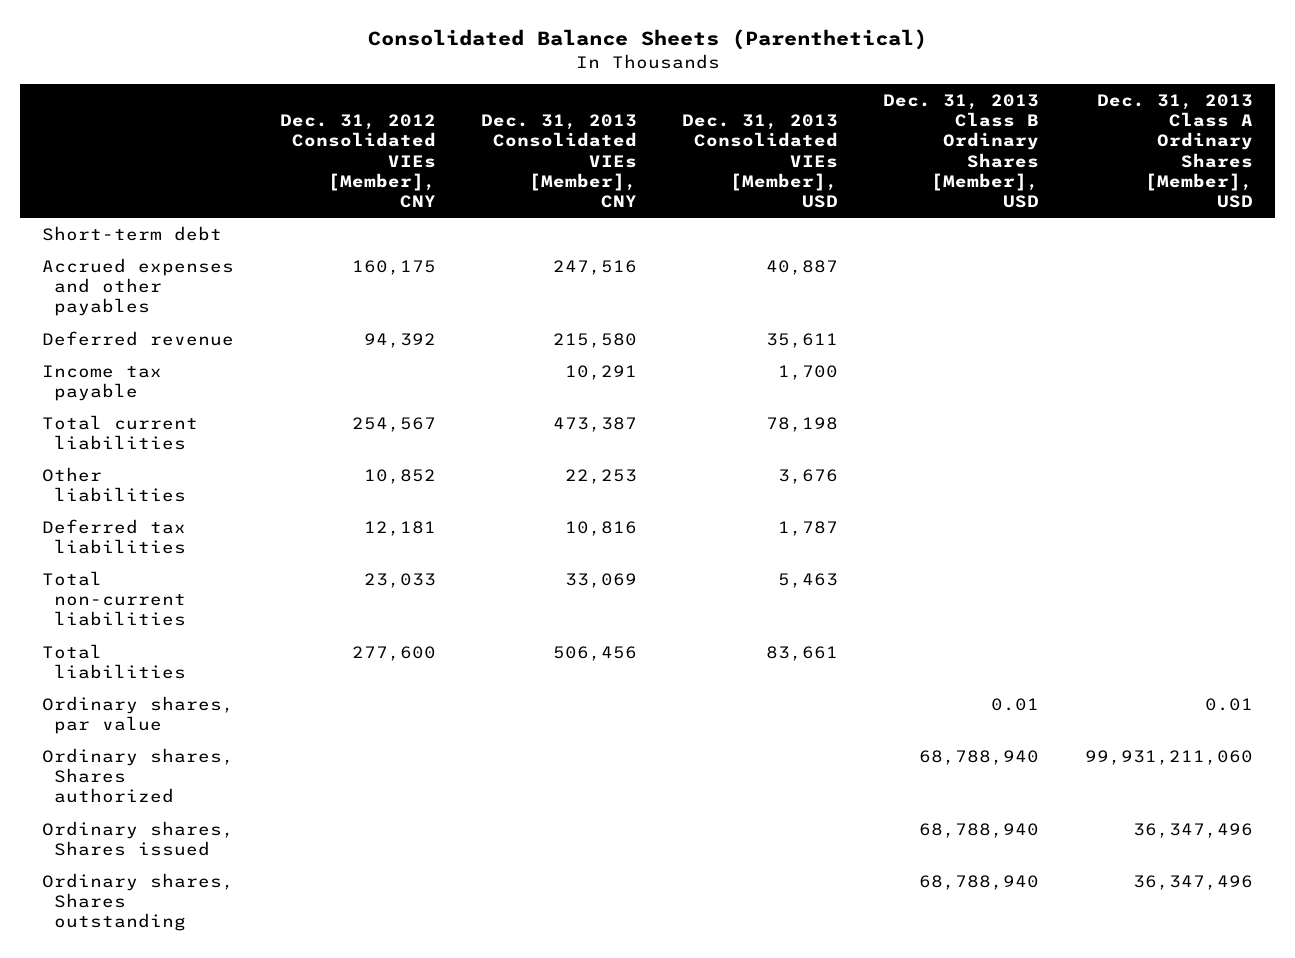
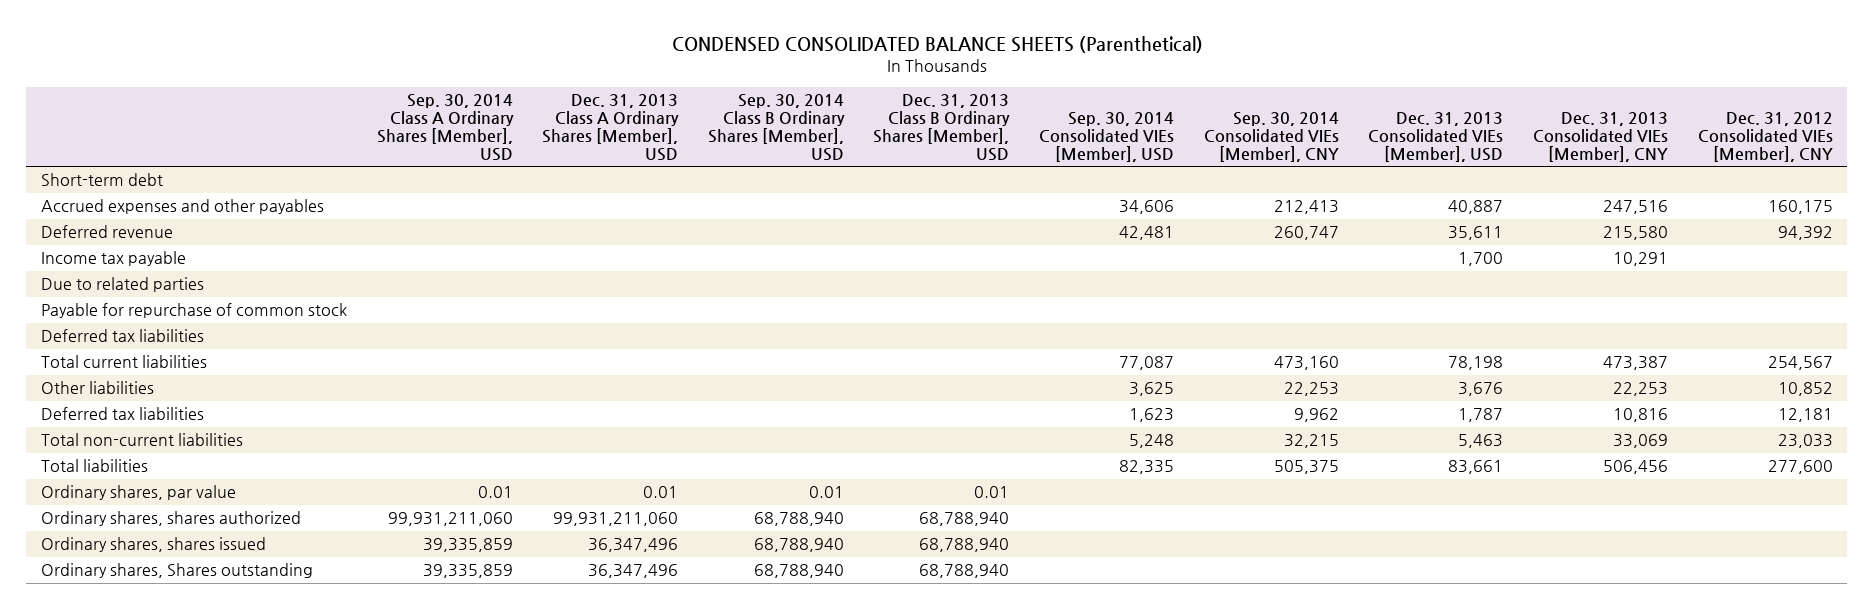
[367,29,927,51] Consolidated Balance Sheets (Parenthetical) -> [671,36,1203,54] CONDENSED CONSOLIDATED BALANCE SHEETS (Parenthetical)
none -> [376,94,514,161] Sep. 30, 2014 Class A Ordinary Shares [Member], USD
none -> [707,94,845,161] Sep. 30, 2014 Class B Ordinary Shares [Member], USD
none -> [1039,111,1175,162] Sep. 30, 2014 Consolidated VIEs [Member], USD
none -> [1203,111,1339,162] Sep. 30, 2014 Consolidated VIEs [Member], CNY
none -> [40,277,204,293] Due to related parties
none -> [40,303,347,319] Payable for repurchase of common stock
none -> [40,329,204,343] Deferred tax liabilities
[42,747,235,804] Ordinary shares, Shares authorized -> [40,511,301,527] Ordinary shares, shares authorized
[42,820,235,857] Ordinary shares, Shares issued -> [40,537,266,553] Ordinary shares, shares issued

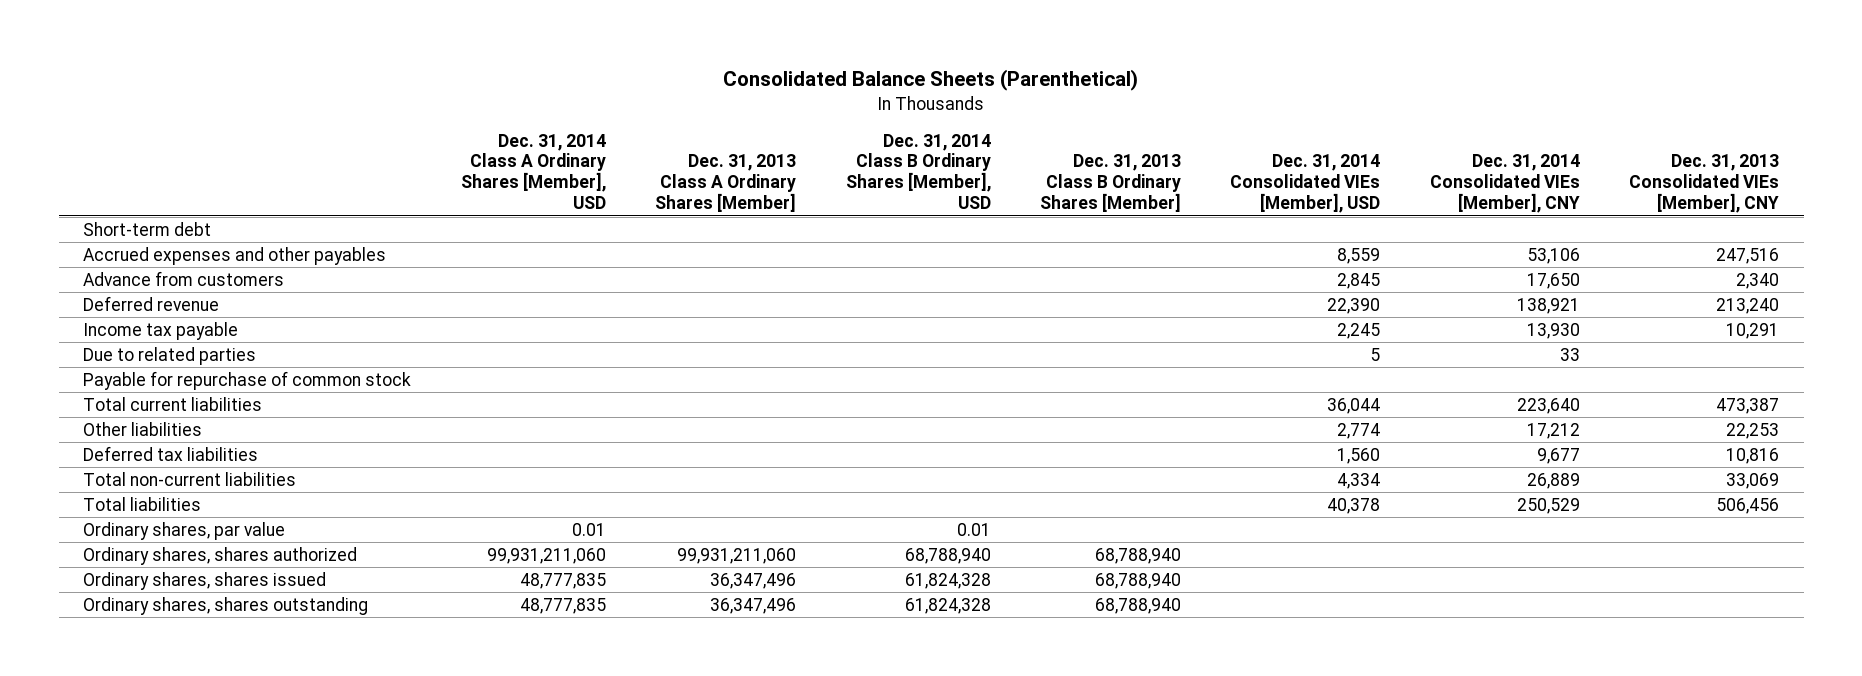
[671,36,1203,54] CONDENSED CONSOLIDATED BALANCE SHEETS (Parenthetical) -> [723,69,1139,92] Consolidated Balance Sheets (Parenthetical)
[376,94,514,161] Sep. 30, 2014 Class A Ordinary Shares [Member], USD -> none
[542,94,680,161] Dec. 31, 2013 Class A Ordinary Shares [Member], USD -> none
[707,94,845,161] Sep. 30, 2014 Class B Ordinary Shares [Member], USD -> none
[873,94,1011,161] Dec. 31, 2013 Class B Ordinary Shares [Member], USD -> none
[1039,111,1175,162] Sep. 30, 2014 Consolidated VIEs [Member], USD -> none
[1203,111,1339,162] Sep. 30, 2014 Consolidated VIEs [Member], CNY -> none
[1368,111,1504,162] Dec. 31, 2013 Consolidated VIEs [Member], USD -> none
[1697,111,1833,162] Dec. 31, 2012 Consolidated VIEs [Member], CNY -> none
none -> [460,133,606,210] Dec. 31, 2014 Class A Ordinary Shares [Member], USD
none -> [655,154,797,213] Dec. 31, 2013 Class A Ordinary Shares [Member]
none -> [845,133,991,210] Dec. 31, 2014 Class B Ordinary Shares [Member], USD
none -> [1039,154,1181,213] Dec. 31, 2013 Class B Ordinary Shares [Member]
none -> [1230,154,1381,214] Dec. 31, 2014 Consolidated VIEs [Member], USD
none -> [1429,154,1580,214] Dec. 31, 2014 Consolidated VIEs [Member], CNY
none -> [83,270,285,286] Advance from customers
[1602,226,1668,241] 215,580 -> [1715,297,1779,314] 213,240
[40,329,204,343] Deferred tax liabilities -> none
[40,563,313,579] Ordinary shares, Shares outstanding -> [83,596,369,615] Ordinary shares, shares outstanding

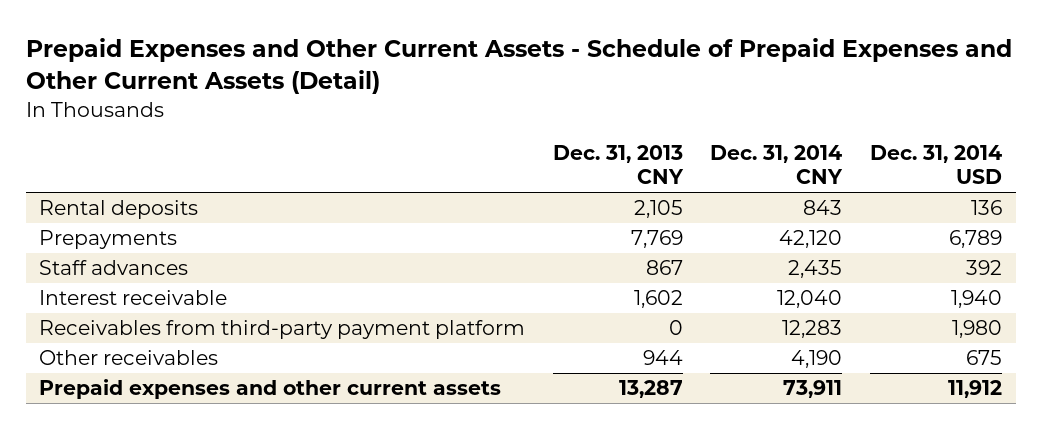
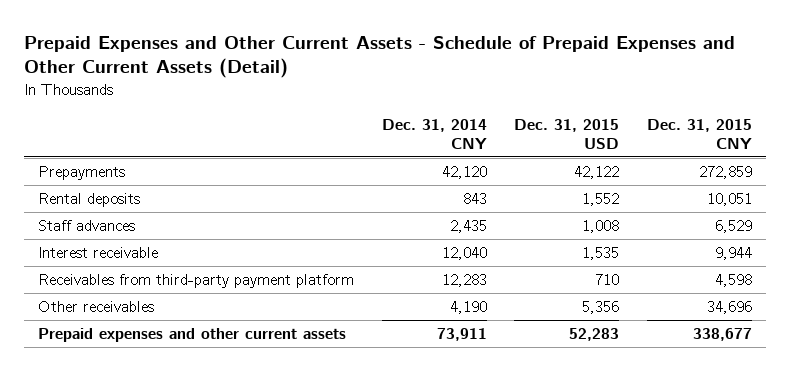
[552,145,684,185] Dec. 31, 2013 CNY -> none
[869,145,1002,185] Dec. 31, 2014 USD -> none
none -> [514,119,620,149] Dec. 31, 2015 USD
none -> [647,119,753,149] Dec. 31, 2015 CNY
[39,200,199,220] Rental deposits -> [37,193,140,208] Rental deposits

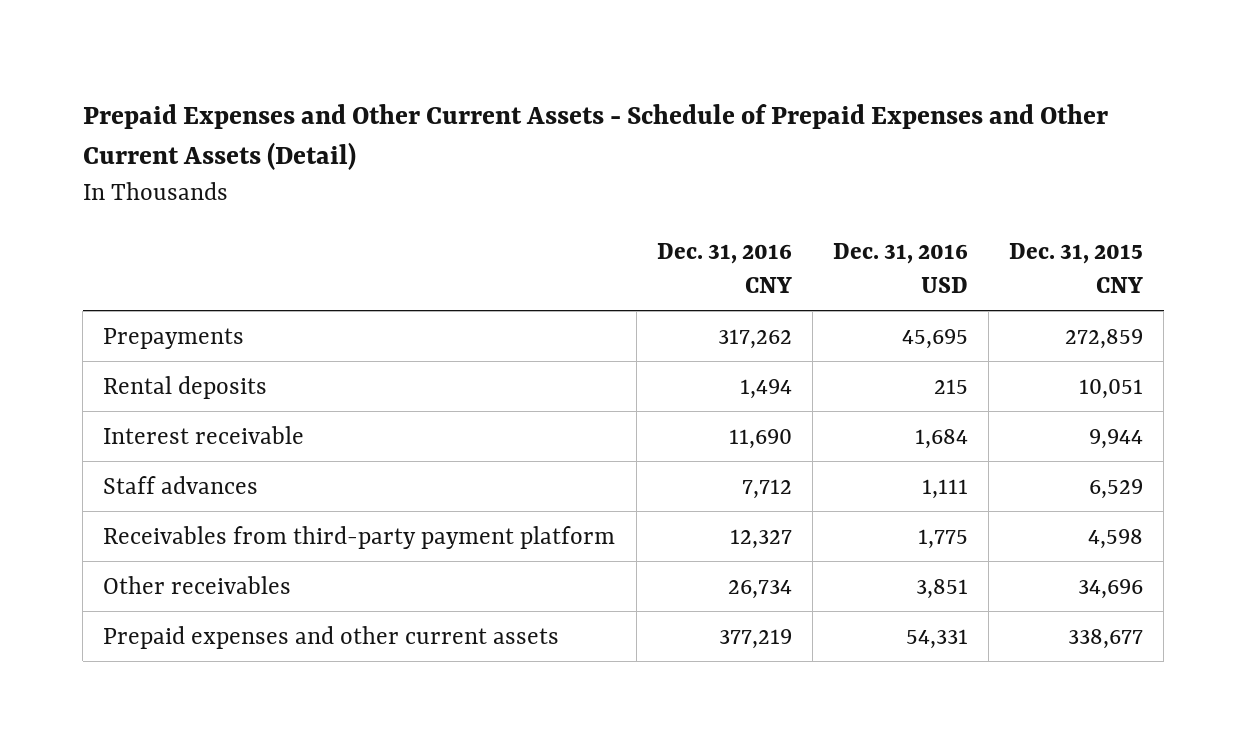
[381,119,487,149] Dec. 31, 2014 CNY -> none
[514,119,620,149] Dec. 31, 2015 USD -> none
none -> [656,242,792,293] Dec. 31, 2016 CNY
none -> [832,242,968,293] Dec. 31, 2016 USD
[37,220,135,232] Staff advances -> [103,475,259,494] Staff advances

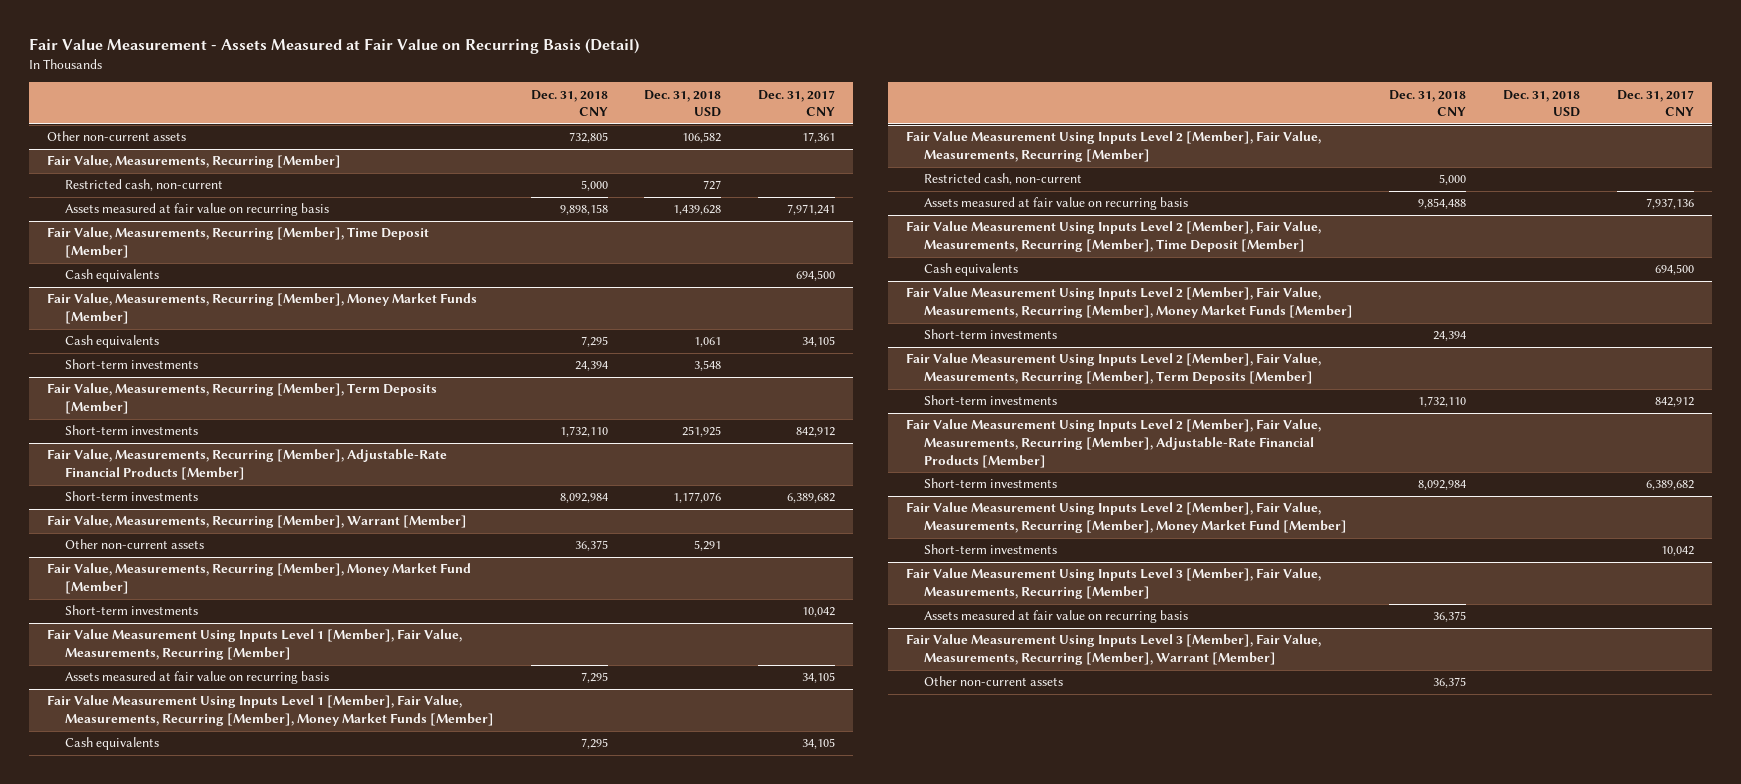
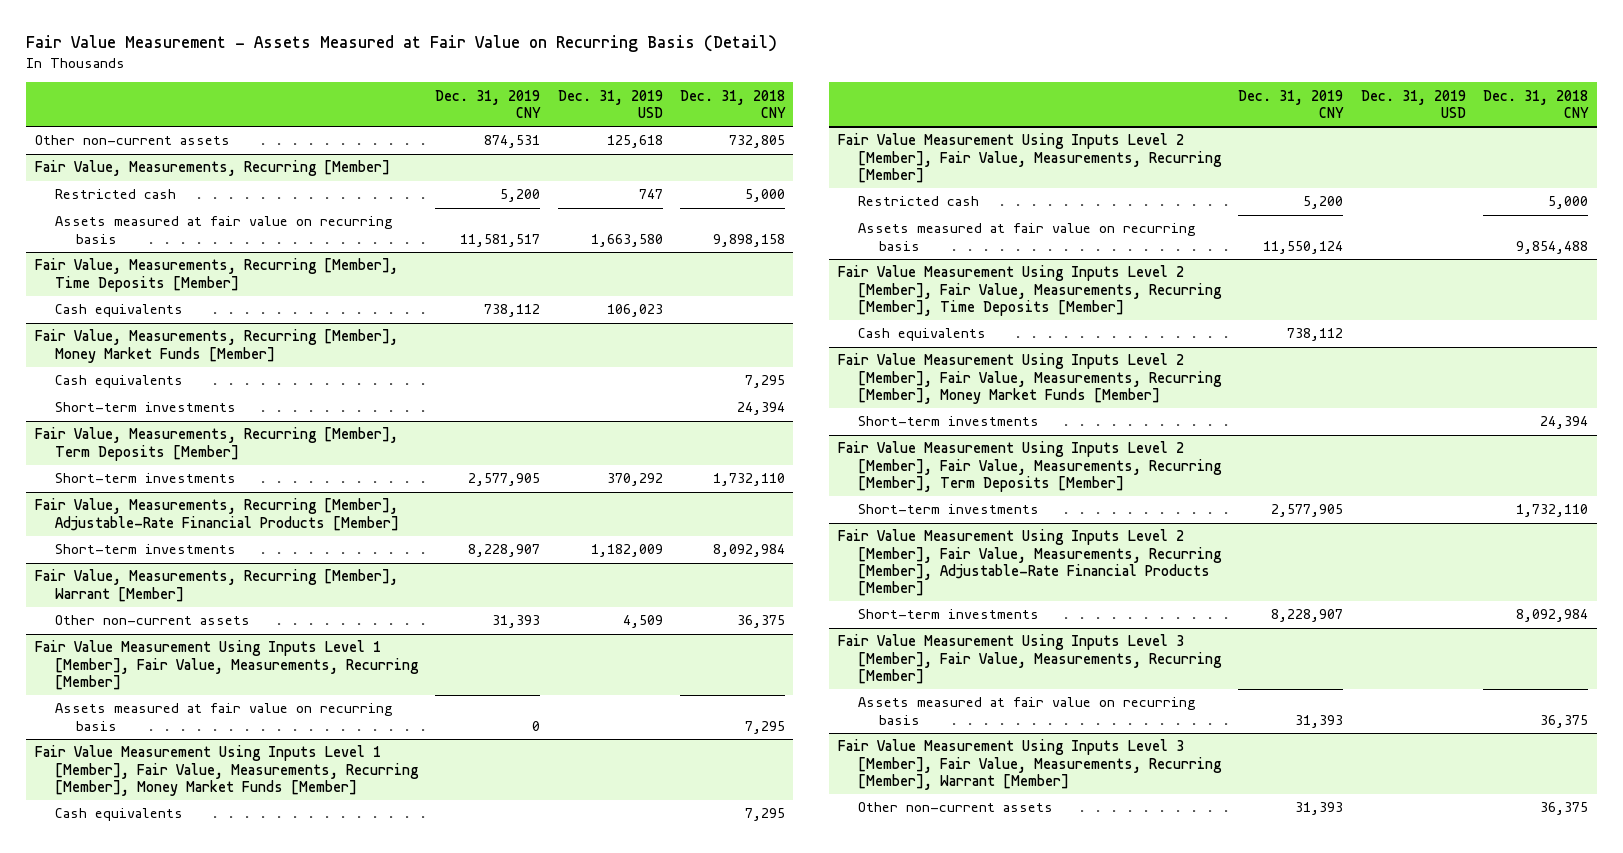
[644,89,722,118] Dec. 31, 2018 USD -> none
[757,89,835,117] Dec. 31, 2017 CNY -> none
none -> [435,89,542,118] Dec. 31, 2019 CNY
none -> [557,89,663,118] Dec. 31, 2019 USD
[64,179,223,192] Restricted cash, non-current -> [55,189,177,200] Restricted cash
[47,227,430,259] Fair Value, Measurements, Recurring [Member], Time Deposit [Member] -> [34,258,398,292] Fair Value, Measurements, Recurring [Member], Time Deposits [Member]
[47,563,472,595] Fair Value, Measurements, Recurring [Member], Money Market Fund [Member] -> none
[64,605,198,616] Short-term investments -> none
[923,173,1082,186] Restricted cash, non-current -> [858,196,980,207] Restricted cash
[905,221,1321,253] Fair Value Measurement Using Inputs Level 2 [Member], Fair Value, Measurements, Recurring [Member], Time Deposit [Member] -> [837,265,1223,316] Fair Value Measurement Using Inputs Level 2 [Member], Fair Value, Measurements, Recurring [Member], Time Deposits [Member]
[905,502,1347,534] Fair Value Measurement Using Inputs Level 2 [Member], Fair Value, Measurements, Recurring [Member], Money Market Fund [Member] -> none
[923,544,1057,555] Short-term investments -> none

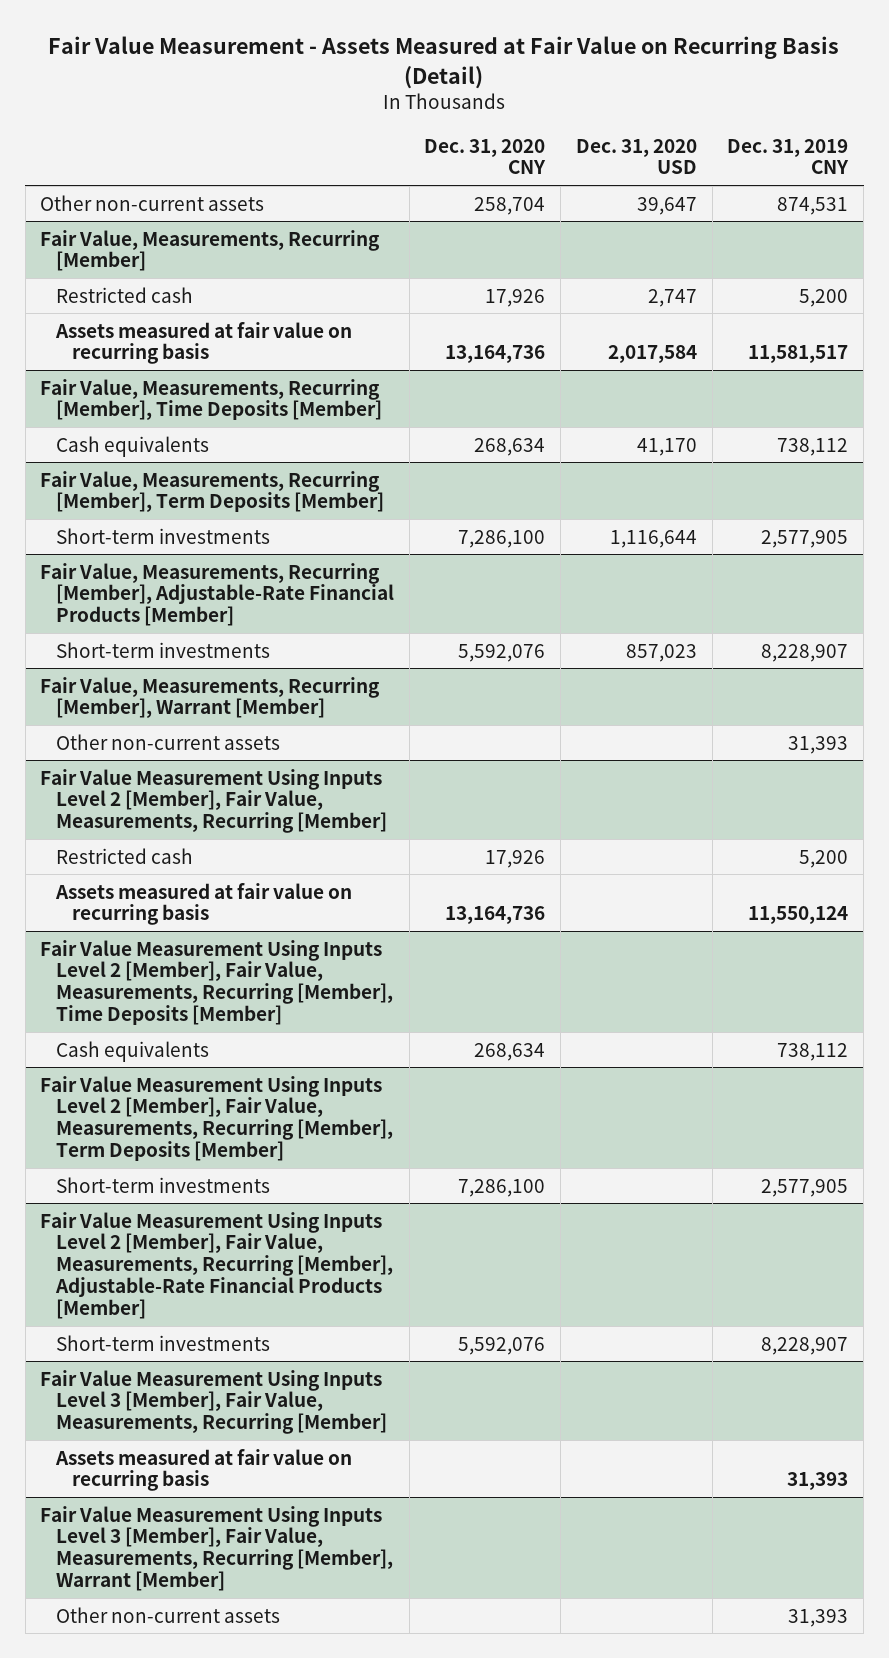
[557,89,663,118] Dec. 31, 2019 USD -> none
[679,89,786,118] Dec. 31, 2018 CNY -> none
none -> [424,138,547,175] Dec. 31, 2020 CNY
none -> [575,138,697,175] Dec. 31, 2020 USD
[34,329,398,363] Fair Value, Measurements, Recurring [Member], Money Market Funds [Member] -> none
[55,375,184,389] Cash equivalents -> none
[55,402,237,413] Short-term investments -> none
[34,640,420,690] Fair Value Measurement Using Inputs Level 1 [Member], Fair Value, Measurements, Recurring [Member] -> none
[55,703,394,731] Assets measured at fair value on recurring basis -> none
[34,745,420,796] Fair Value Measurement Using Inputs Level 1 [Member], Fair Value, Measurements, Recurring [Member], Money Market Funds [Member] -> none
[55,808,184,822] Cash equivalents -> none
[837,353,1223,404] Fair Value Measurement Using Inputs Level 2 [Member], Fair Value, Measurements, Recurring [Member], Money Market Funds [Member] -> none
[858,416,1040,427] Short-term investments -> none

